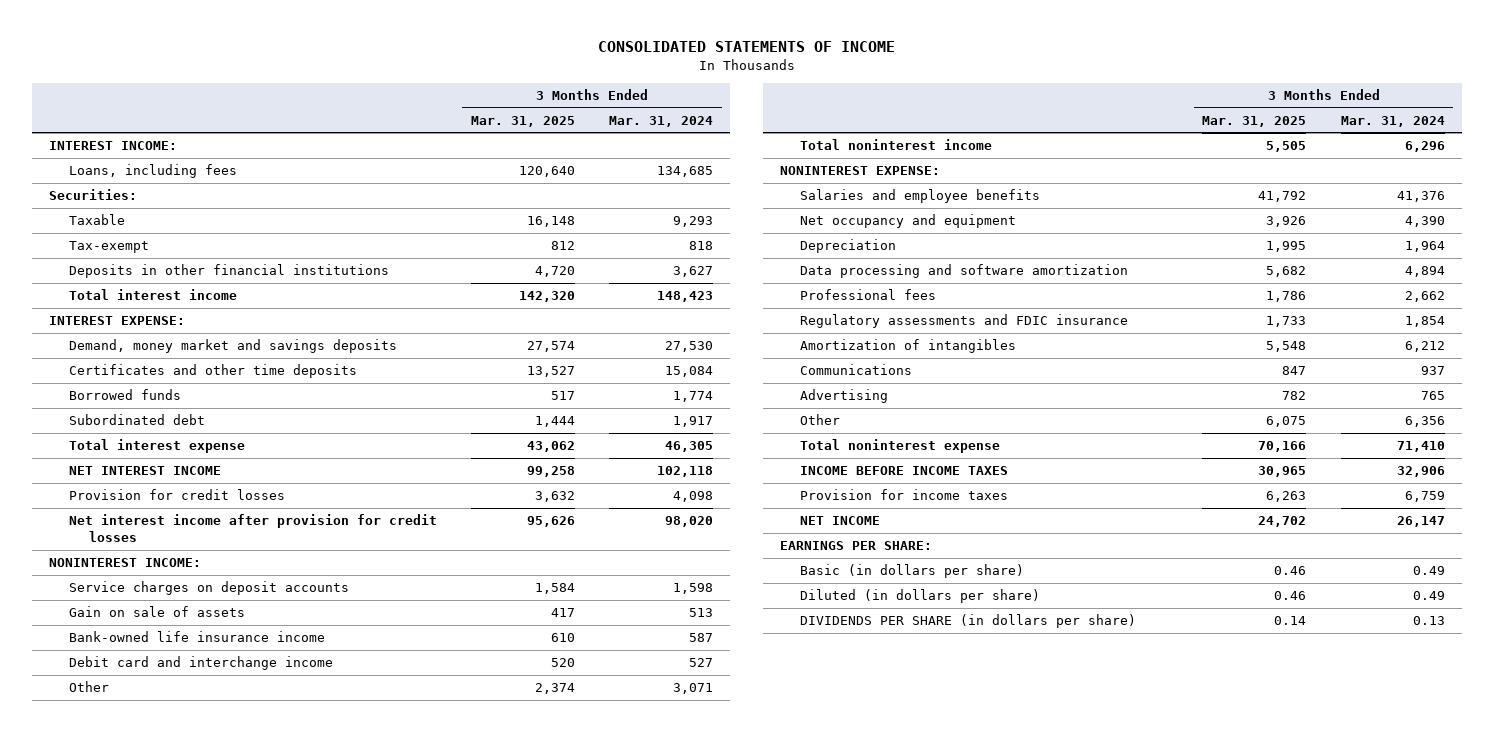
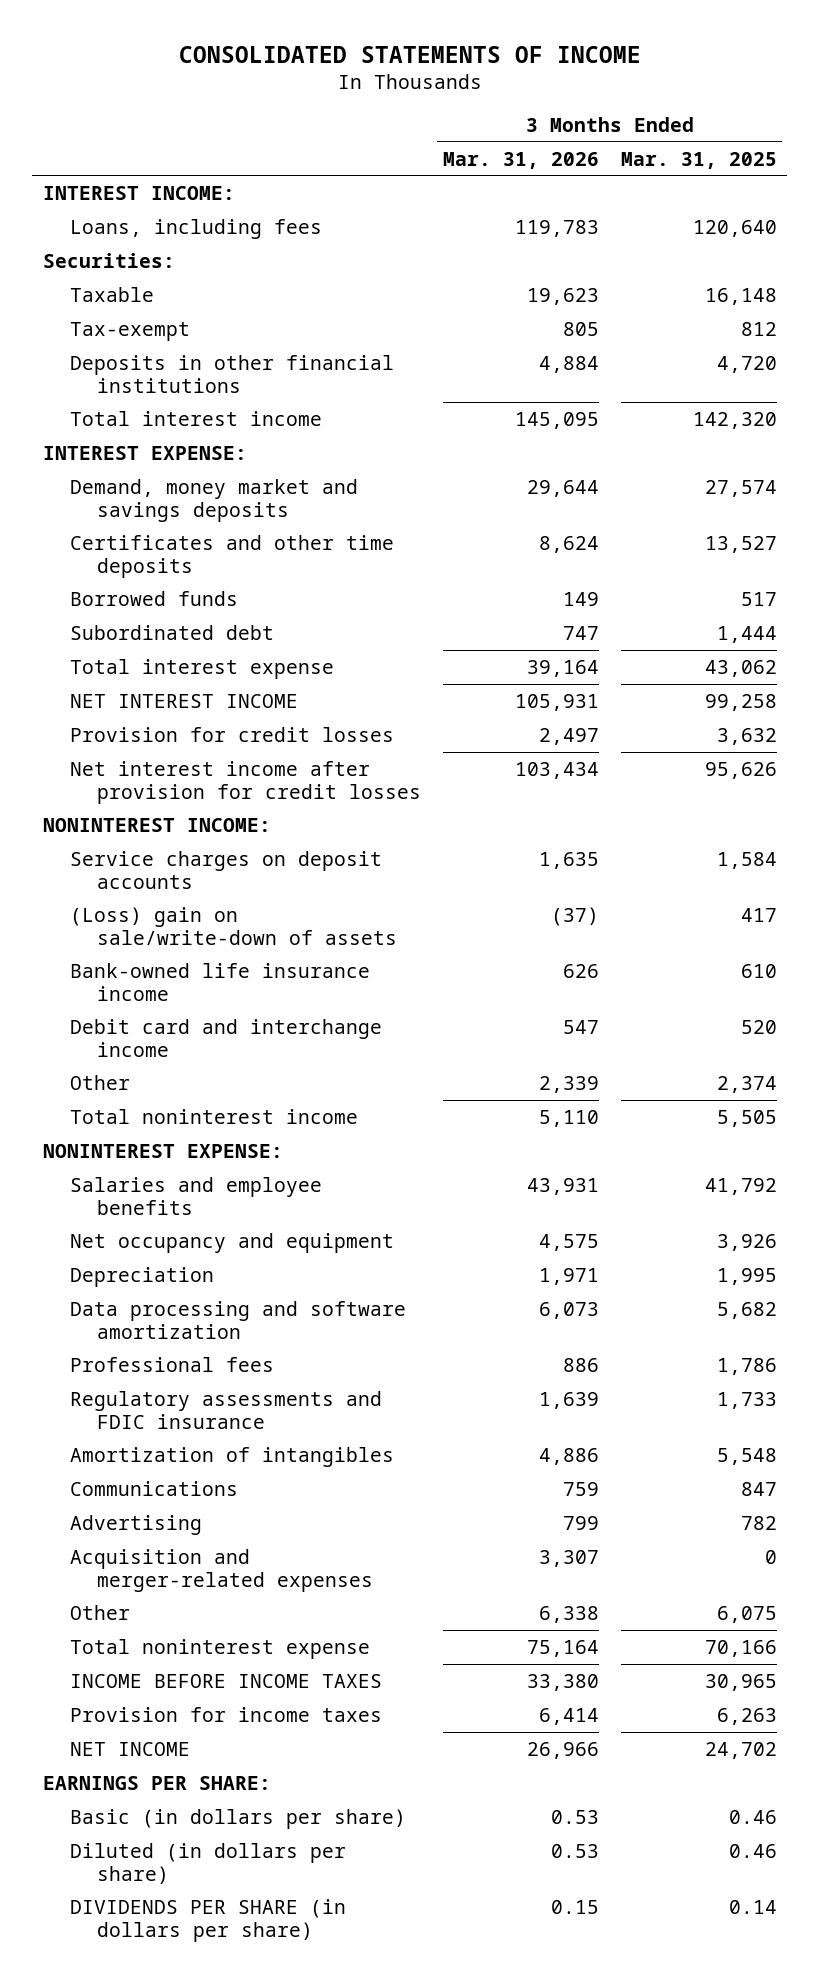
[609,115,714,127] Mar. 31, 2024 -> none
none -> [442,151,599,169] Mar. 31, 2026
[68,606,245,618] Gain on sale of assets -> [70,906,398,945] (Loss) gain on sale/write-down of assets
none -> [70,1548,374,1592] Acquisition and merger-related expenses

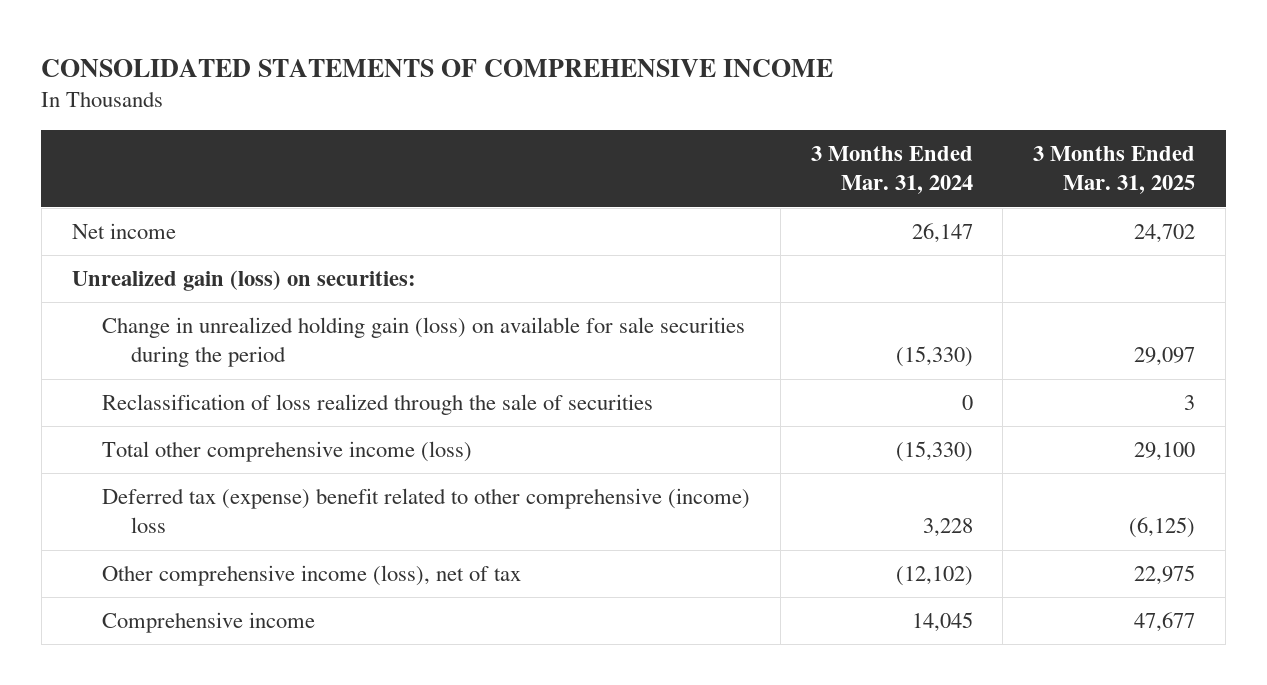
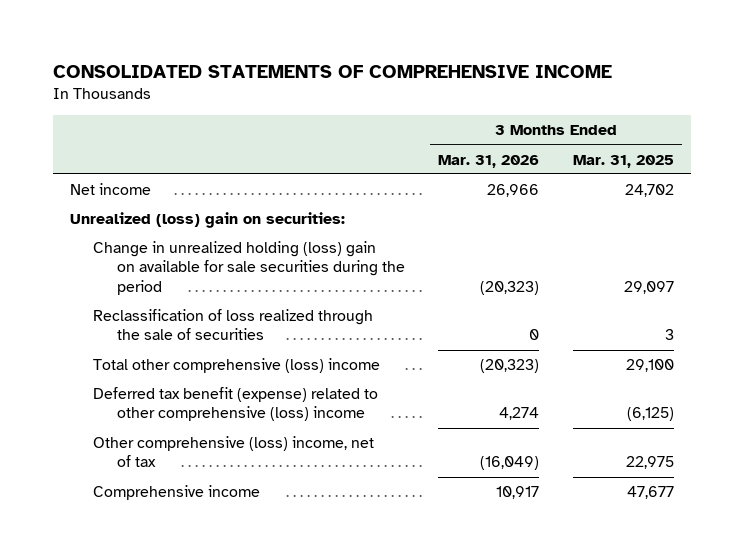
[810,146,973,195] 3 Months Ended Mar. 31, 2024 -> none
none -> [438,154,540,168] Mar. 31, 2026
[71,270,416,292] Unrealized gain (loss) on securities: -> [69,212,345,229] Unrealized (loss) gain on securities:
[101,317,745,368] Change in unrealized holding gain (loss) on available for sale securities during the period -> [93,241,406,295] Change in unrealized holding (loss) gain on available for sale securities during the period
[101,441,472,463] Total other comprehensive income (loss) -> [93,358,381,374] Total other comprehensive (loss) income
[101,488,750,534] Deferred tax (expense) benefit related to other comprehensive (income) loss -> [93,387,379,422] Deferred tax benefit (expense) related to other comprehensive (loss) income
[101,565,521,587] Other comprehensive income (loss), net of tax -> [93,436,375,468] Other comprehensive (loss) income, net of tax

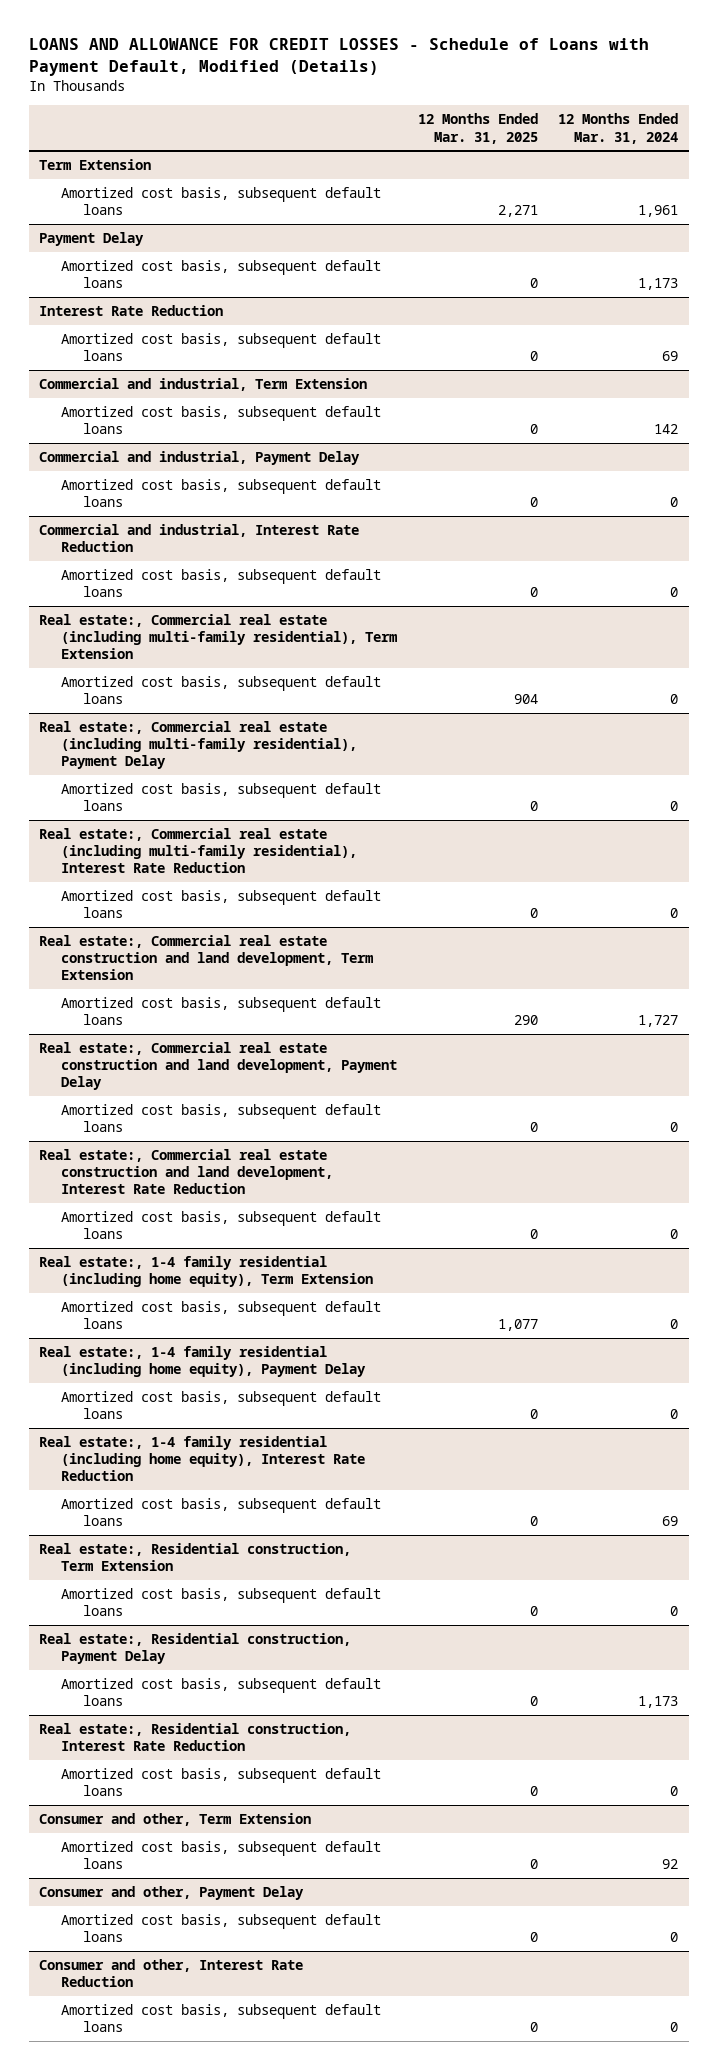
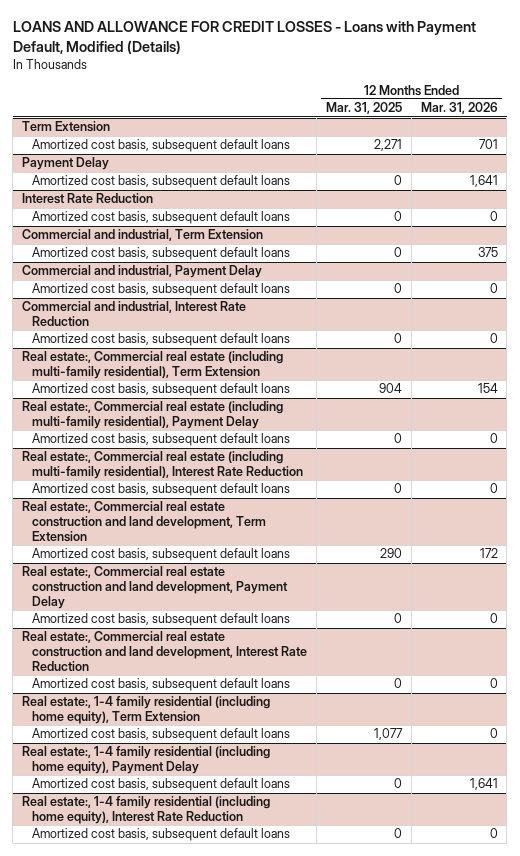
[28,38,649,77] LOANS AND ALLOWANCE FOR CREDIT LOSSES - Schedule of Loans with Payment Default, Modified (Details) -> [12,21,476,54] LOANS AND ALLOWANCE FOR CREDIT LOSSES - Loans with Payment Default, Modified (Details)
[558,113,679,144] 12 Months Ended Mar. 31, 2024 -> none
none -> [420,102,498,115] Mar. 31, 2026
[38,1542,351,1572] Real estate:, Residential construction, Term Extension -> none
[60,1587,381,1617] Amortized cost basis, subsequent default loans -> none
[38,1632,351,1665] Real estate:, Residential construction, Payment Delay -> none
[60,1677,381,1707] Amortized cost basis, subsequent default loans -> none
[38,1722,351,1752] Real estate:, Residential construction, Interest Rate Reduction -> none
[60,1767,381,1797] Amortized cost basis, subsequent default loans -> none
[38,1812,311,1826] Consumer and other, Term Extension -> none
[60,1840,381,1870] Amortized cost basis, subsequent default loans -> none
[38,1885,304,1900] Consumer and other, Payment Delay -> none
[60,1913,381,1943] Amortized cost basis, subsequent default loans -> none
[38,1958,303,1988] Consumer and other, Interest Rate Reduction -> none
[60,2003,381,2033] Amortized cost basis, subsequent default loans -> none

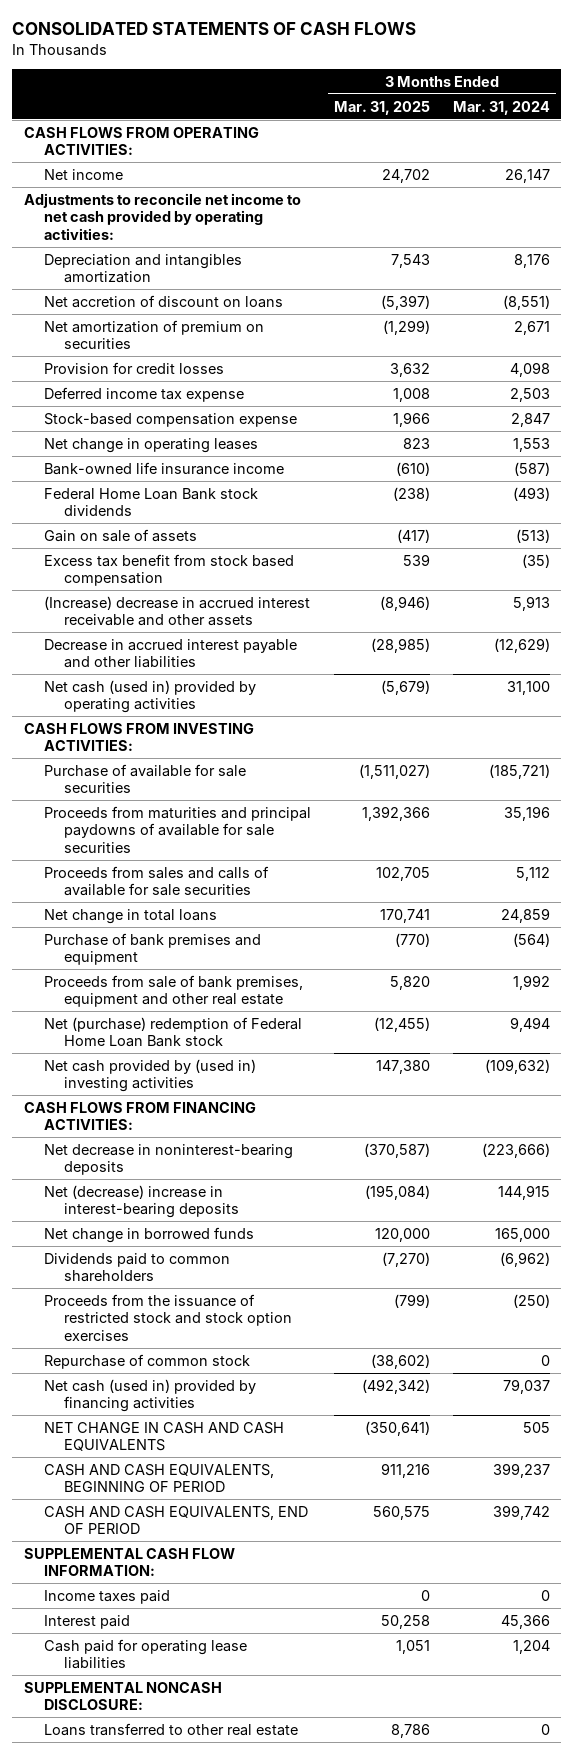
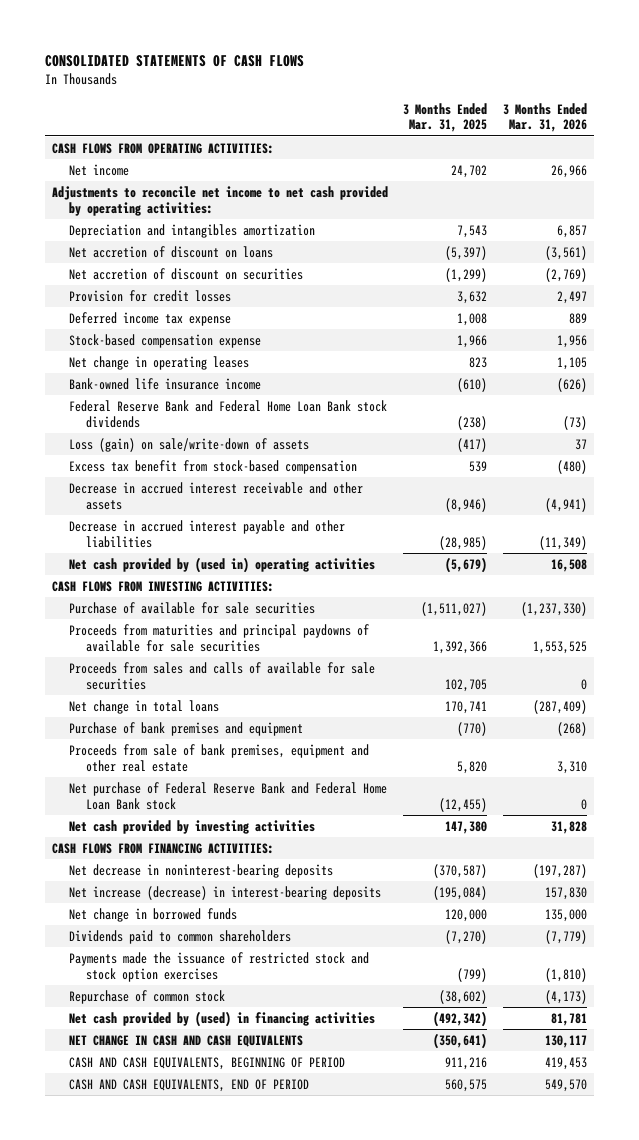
[452,100,550,115] Mar. 31, 2024 -> none
none -> [502,102,587,133] 3 Months Ended Mar. 31, 2026
[43,319,264,350] Net amortization of premium on securities -> [69,267,304,280] Net accretion of discount on securities
[43,487,258,517] Federal Home Loan Bank stock dividends -> [69,399,388,428] Federal Reserve Bank and Federal Home Loan Bank stock dividends
[43,528,197,542] Gain on sale of assets -> [69,437,310,452] Loss (gain) on sale/write-down of assets
[43,553,294,587] Excess tax benefit from stock based compensation -> [69,459,358,474] Excess tax benefit from stock-based compensation
[43,595,310,627] (Increase) decrease in accrued interest receivable and other assets -> [69,481,364,510] Decrease in accrued interest receivable and other assets
[43,679,256,714] Net cash (used in) provided by operating activities -> [69,556,376,573] Net cash provided by (used in) operating activities
[43,1016,302,1048] Net (purchase) redemption of Federal Home Loan Bank stock -> [69,781,388,810] Net purchase of Federal Reserve Bank and Federal Home Loan Bank stock
[43,1058,256,1093] Net cash provided by (used in) investing activities -> [69,819,316,834] Net cash provided by investing activities
[43,1184,239,1219] Net (decrease) increase in interest-bearing deposits -> [69,885,382,900] Net increase (decrease) in interest-bearing deposits
[43,1293,292,1341] Proceeds from the issuance of restricted stock and stock option exercises -> [69,951,370,982] Payments made the issuance of restricted stock and stock option exercises
[43,1378,256,1413] Net cash (used in) provided by financing activities -> [69,1010,376,1027] Net cash provided by (used) in financing activities
[23,1547,235,1577] SUPPLEMENTAL CASH FLOW INFORMATION: -> none
[43,1589,170,1604] Income taxes paid -> none
[43,1614,130,1629] Interest paid -> none
[43,1638,247,1670] Cash paid for operating lease liabilities -> none
[23,1681,222,1711] SUPPLEMENTAL NONCASH DISCLOSURE: -> none
[43,1722,298,1736] Loans transferred to other real estate -> none

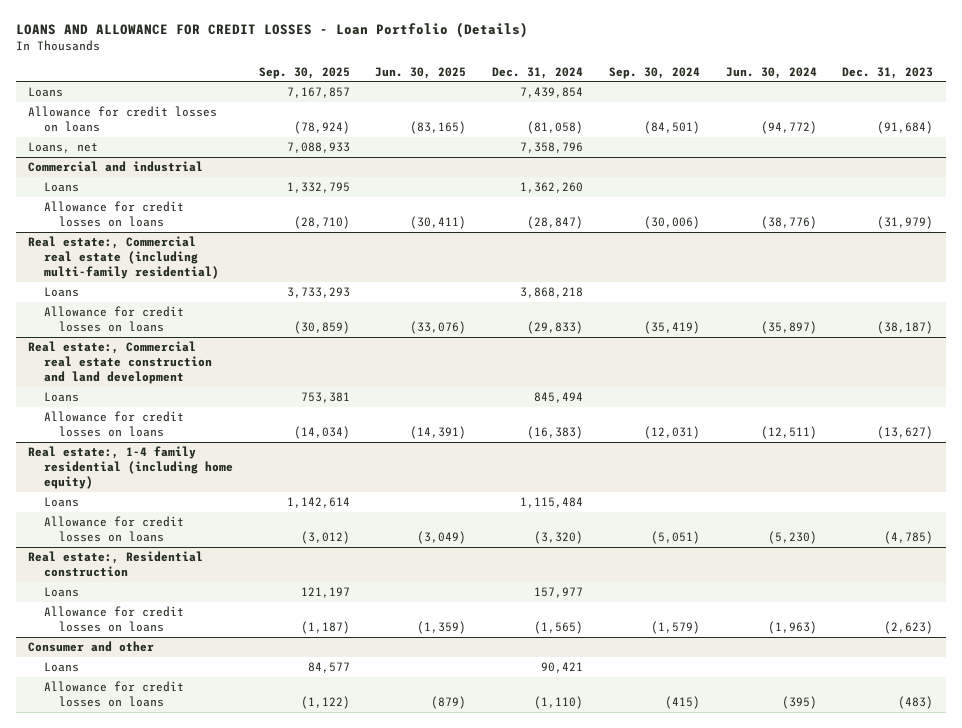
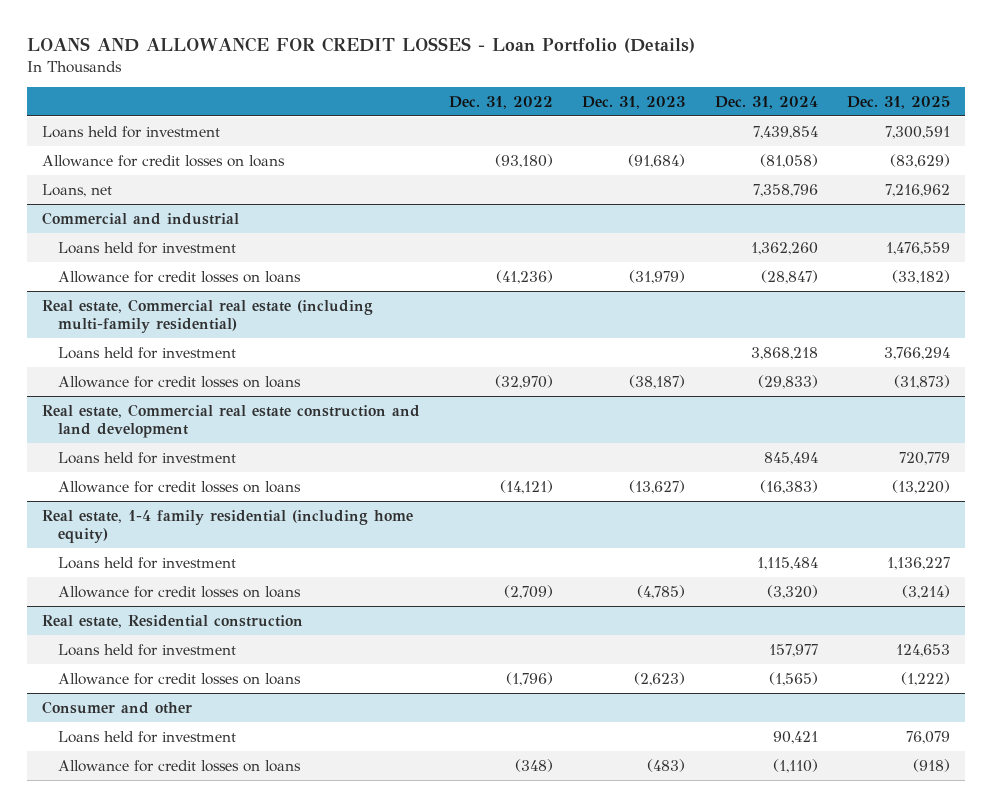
[258,66,350,79] Sep. 30, 2025 -> none
[375,66,467,79] Jun. 30, 2025 -> none
[608,66,700,79] Sep. 30, 2024 -> none
[725,66,817,79] Jun. 30, 2024 -> none
none -> [448,95,553,109] Dec. 31, 2022
none -> [846,95,950,109] Dec. 31, 2025
[28,86,64,97] Loans -> [41,125,220,138] Loans held for investment
[43,181,79,192] Loans -> [58,241,237,254] Loans held for investment
[28,235,219,280] Real estate:, Commercial real estate (including multi-family residential) -> [41,298,373,334] Real estate, Commercial real estate (including multi-family residential)
[43,286,79,297] Loans -> [58,346,237,359] Loans held for investment
[28,340,212,385] Real estate:, Commercial real estate construction and land development -> [41,403,420,439] Real estate, Commercial real estate construction and land development
[43,391,79,402] Loans -> [58,451,237,464] Loans held for investment
[28,445,233,490] Real estate:, 1-4 family residential (including home equity) -> [41,509,413,544] Real estate, 1-4 family residential (including home equity)
[43,496,79,507] Loans -> [58,556,237,569] Loans held for investment
[28,550,204,578] Real estate:, Residential construction -> [41,614,303,628] Real estate, Residential construction
[43,586,79,597] Loans -> [58,643,237,656] Loans held for investment
[43,661,79,672] Loans -> [58,730,237,743] Loans held for investment

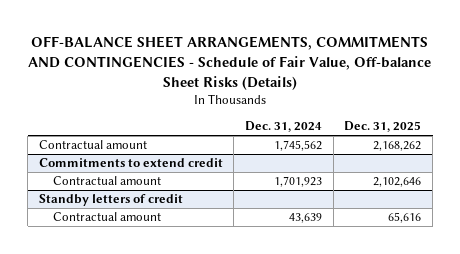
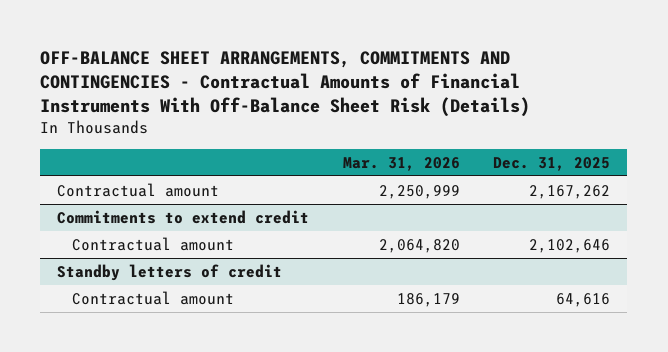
[28,36,432,91] OFF-BALANCE SHEET ARRANGEMENTS, COMMITMENTS AND CONTINGENCIES - Schedule of Fair Value, Off-balance Sheet Risks (Details) -> [40,51,531,118] OFF-BALANCE SHEET ARRANGEMENTS, COMMITMENTS AND CONTINGENCIES - Contractual Amounts of Financial Instruments With Off-Balance Sheet Risk (Details)
[245,121,323,133] Dec. 31, 2024 -> none
none -> [342,156,460,171] Mar. 31, 2026
[373,141,422,152] 2,168,262 -> [529,184,611,199] 2,167,262
[388,212,422,224] 65,616 -> [556,292,611,307] 64,616

